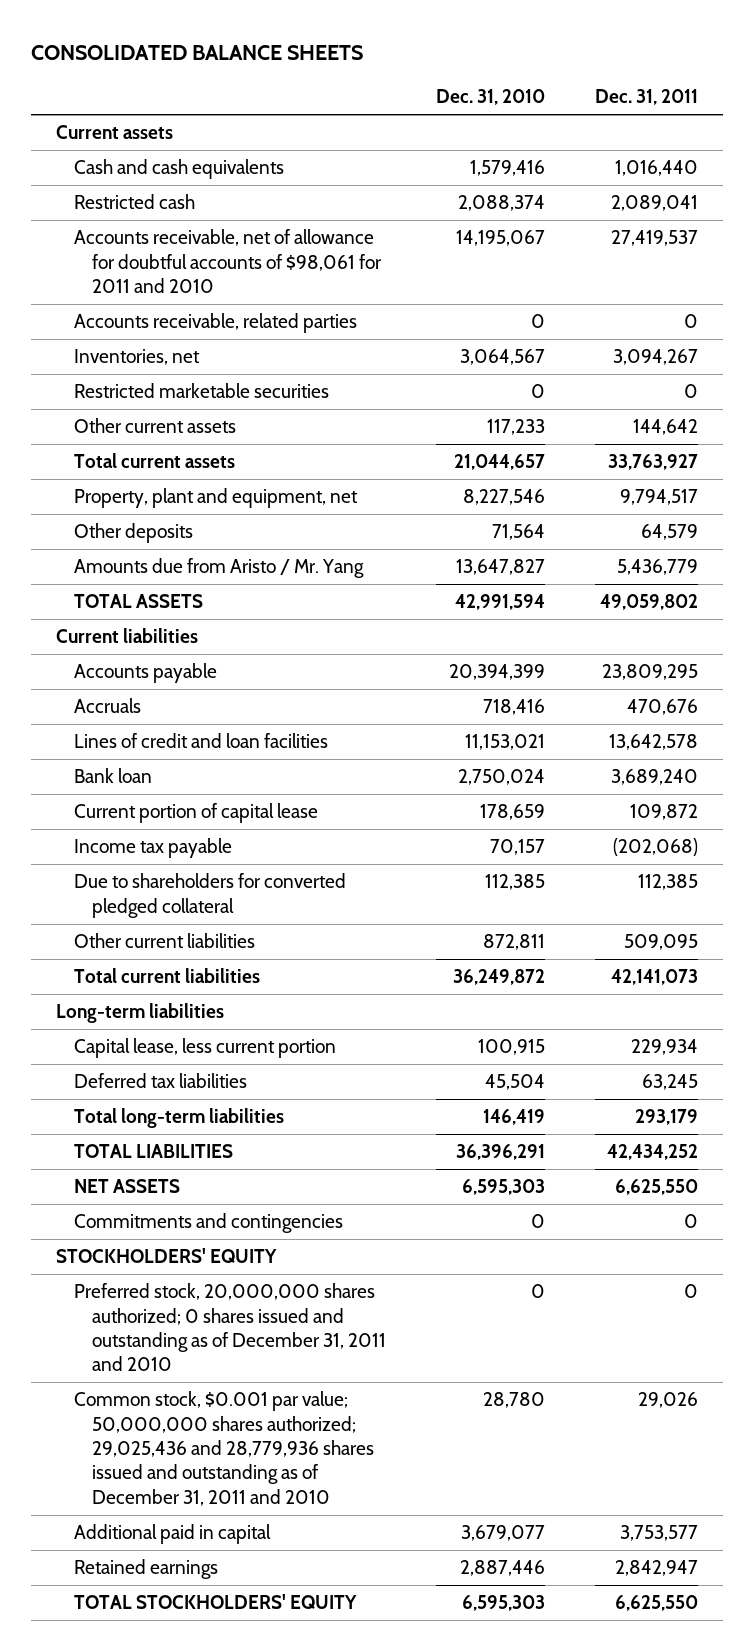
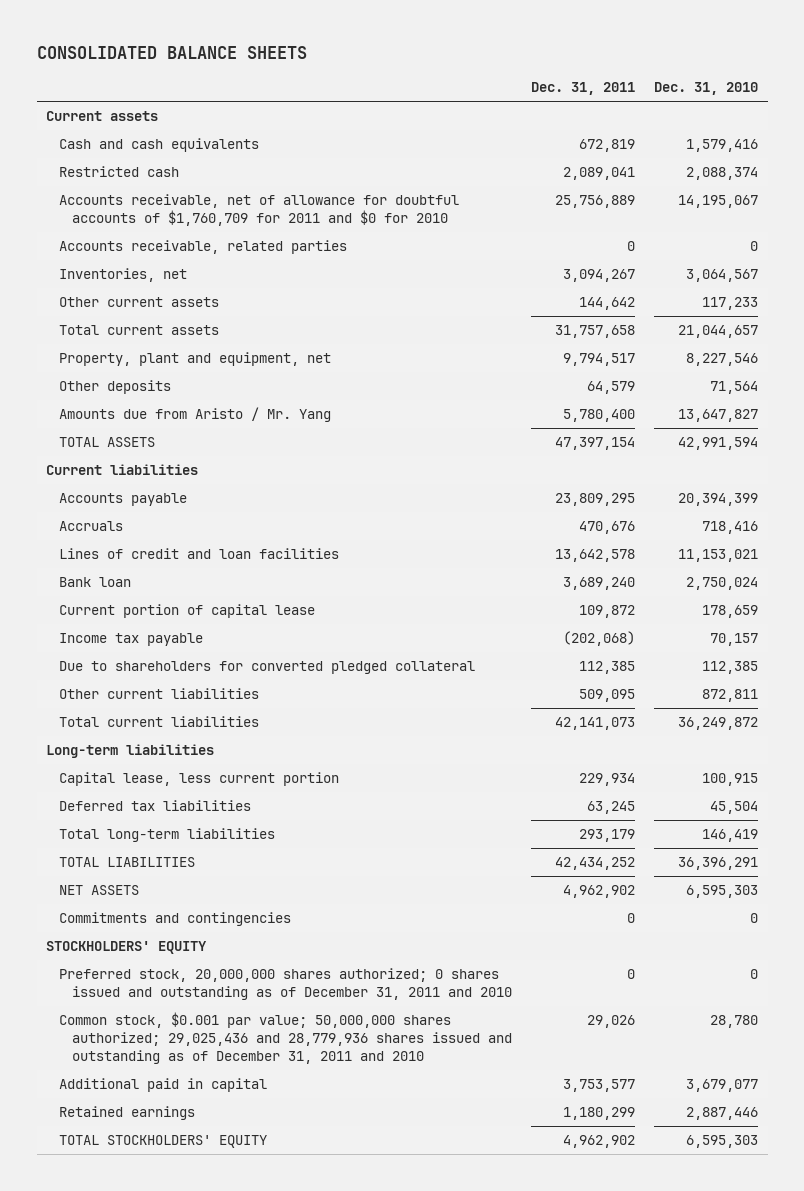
[614,160,698,177] 1,016,440 -> [578,139,635,153] 672,819
[73,229,382,293] Accounts receivable, net of allowance for doubtful accounts of $98,061 for 2011 and 2010 -> [58,194,459,227] Accounts receivable, net of allowance for doubtful accounts of $1,760,709 for 2011 and $0 for 2010
[610,230,698,247] 27,419,537 -> [554,195,635,209] 25,756,889
[73,383,329,399] Restricted marketable securities -> none
[607,454,698,471] 33,763,927 -> [554,325,635,339] 31,757,658
[616,559,698,576] 5,436,779 -> [562,409,635,423] 5,780,400
[599,594,698,611] 49,059,802 -> [554,437,635,451] 47,397,154
[614,1179,698,1196] 6,625,550 -> [562,885,635,899] 4,962,902
[614,1560,698,1577] 2,842,947 -> [562,1107,635,1121] 1,180,299
[614,1595,698,1612] 6,625,550 -> [562,1135,635,1149] 4,962,902

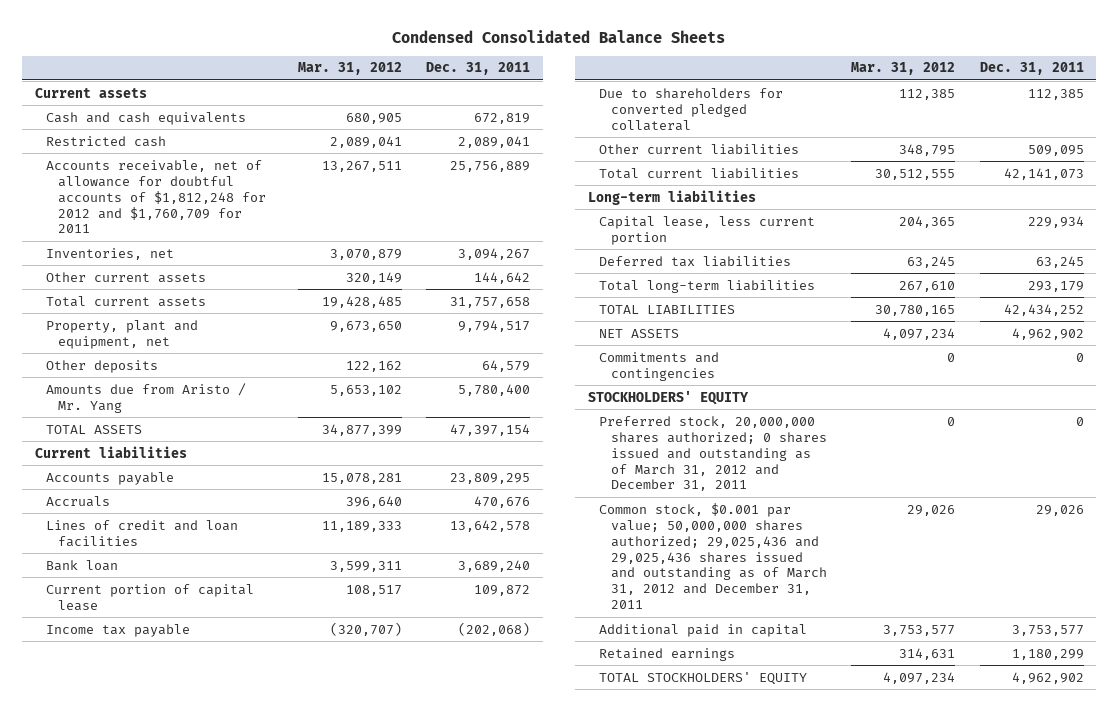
[36,45,307,59] CONSOLIDATED BALANCE SHEETS -> [392,29,726,43] Condensed Consolidated Balance Sheets
[654,82,759,96] Dec. 31, 2010 -> none
none -> [298,62,403,76] Mar. 31, 2012
[58,240,347,255] Accounts receivable, related parties -> none
[58,194,459,227] Accounts receivable, net of allowance for doubtful accounts of $1,760,709 for 2011 and $0 for 2010 -> [46,159,266,234] Accounts receivable, net of allowance for doubtful accounts of $1,812,248 for 2012 and $1,760,709 for 2011
[58,968,512,1001] Preferred stock, 20,000,000 shares authorized; 0 shares issued and outstanding as of December 31, 2011 and 2010 -> [599,415,827,492] Preferred stock, 20,000,000 shares authorized; 0 shares issued and outstanding as of March 31, 2012 and December 31, 2011
[58,1012,512,1065] Common stock, $0.001 par value; 50,000,000 shares authorized; 29,025,436 and 28,779,936 shares issued and outstanding as of December 31, 2011 and 2010 -> [599,502,827,610] Common stock, $0.001 par value; 50,000,000 shares authorized; 29,025,436 and 29,025,436 shares issued and outstanding as of March 31, 2012 and December 31, 2011

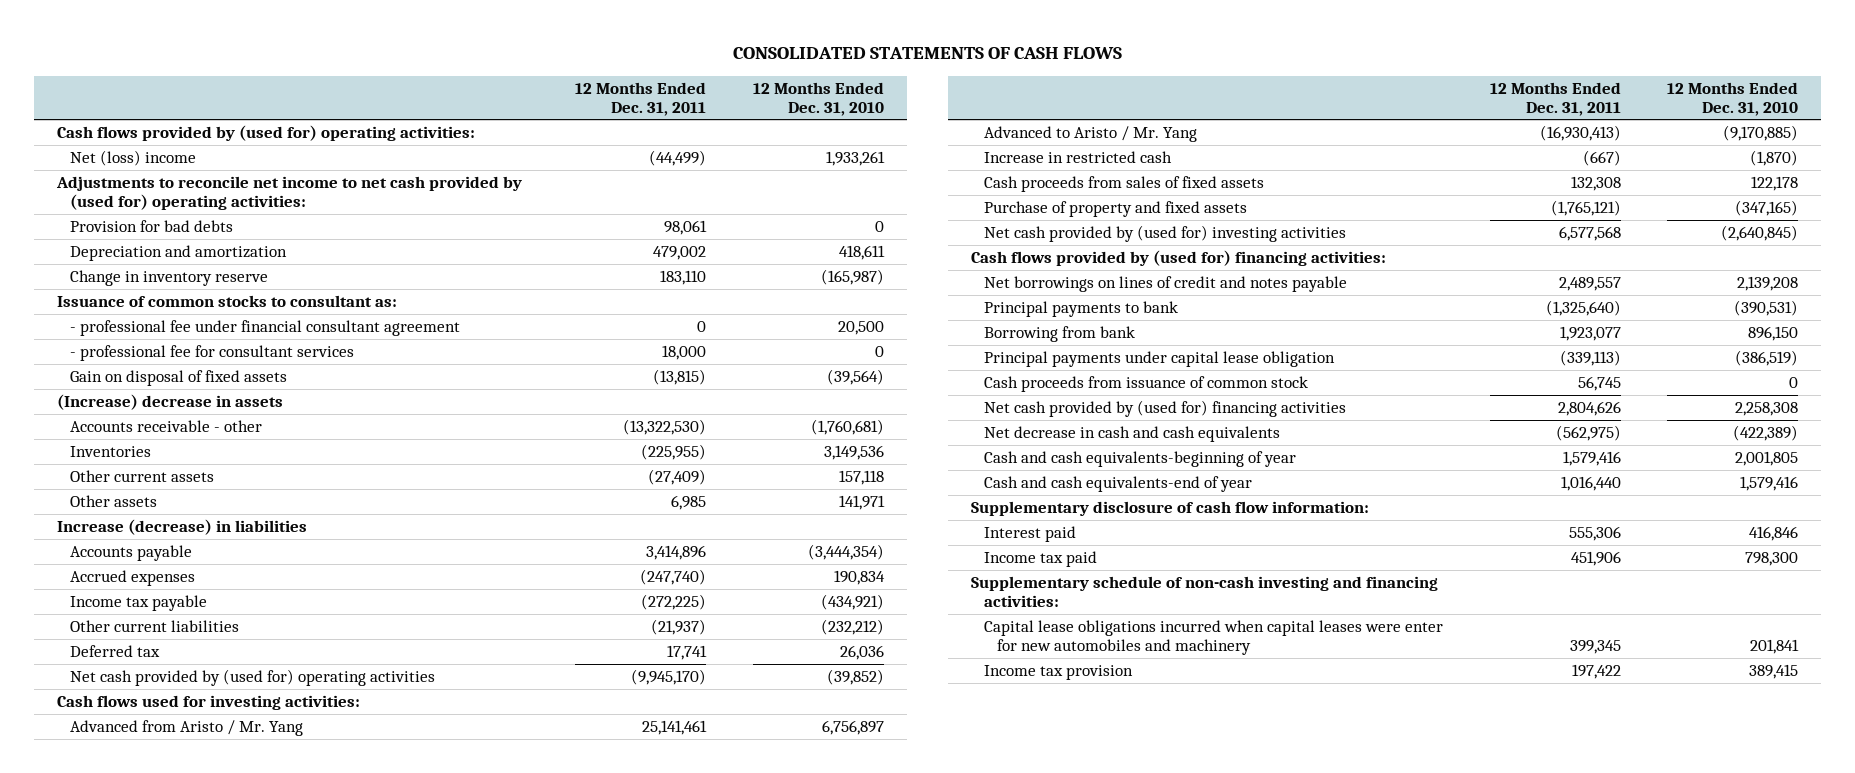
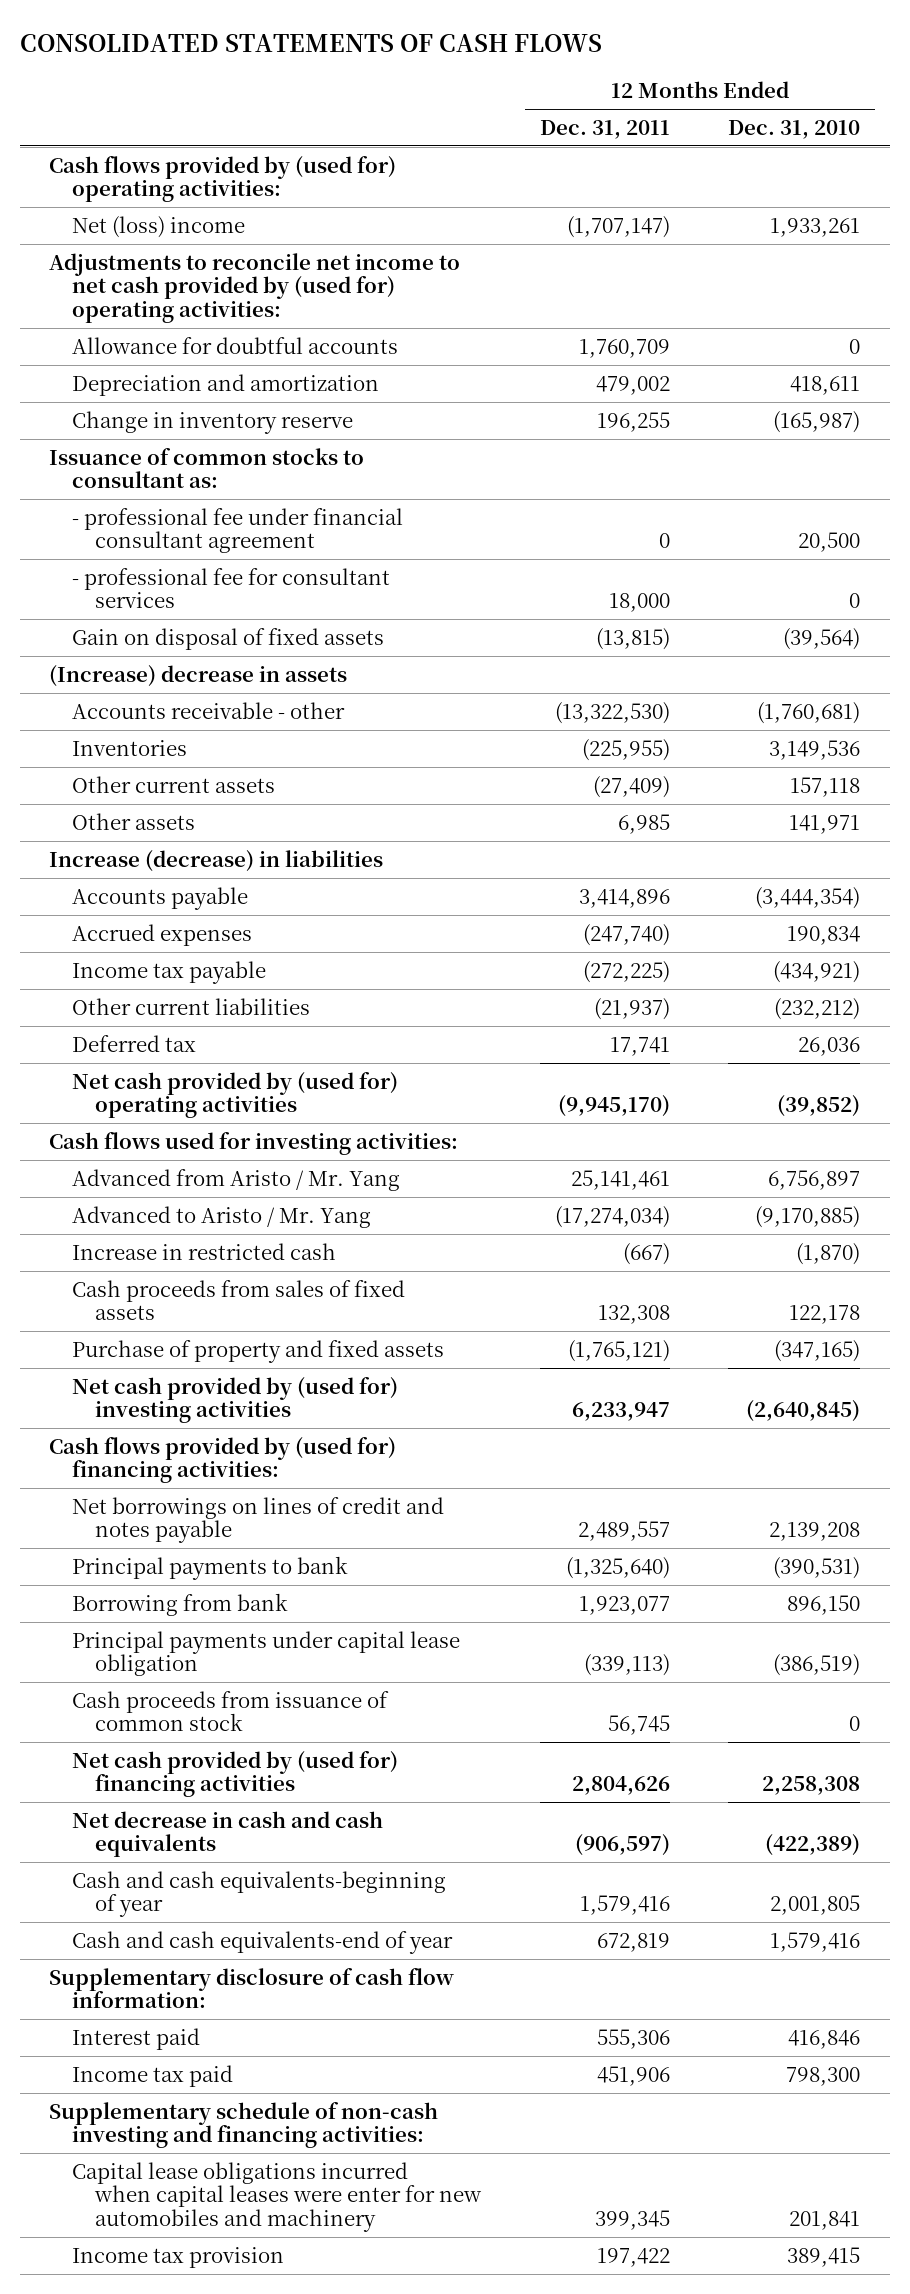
[649,149,707,166] (44,499) -> [566,215,670,238] (1,707,147)
[69,219,233,232] Provision for bad debts -> none
none -> [72,336,399,354] Allowance for doubtful accounts
[660,269,707,285] 183,110 -> [596,411,670,432] 196,255
[1539,124,1621,141] (16,930,413) -> [554,1205,670,1228] (17,274,034)
[1558,225,1621,241] 6,577,568 -> [571,1402,670,1422] 6,233,947
[1555,424,1621,441] (562,975) -> [574,1834,670,1857] (906,597)
[1560,475,1621,491] 1,016,440 -> [596,1932,670,1952] 672,819

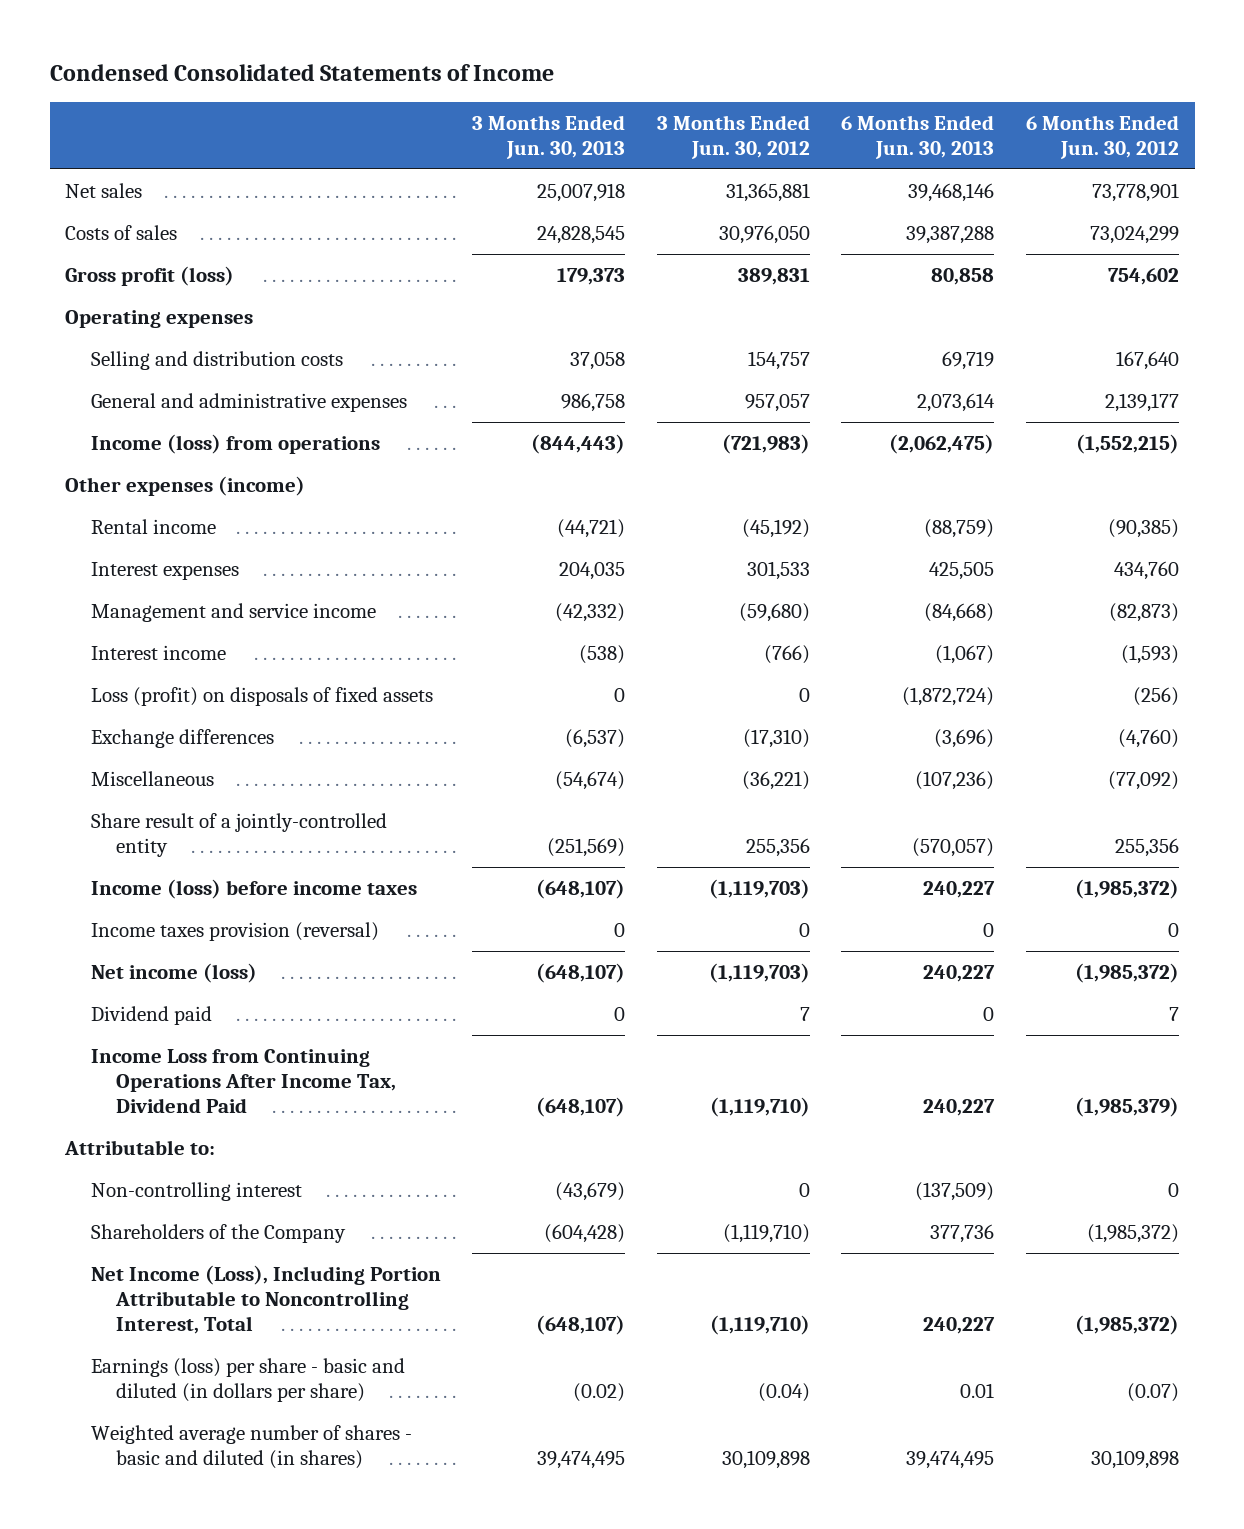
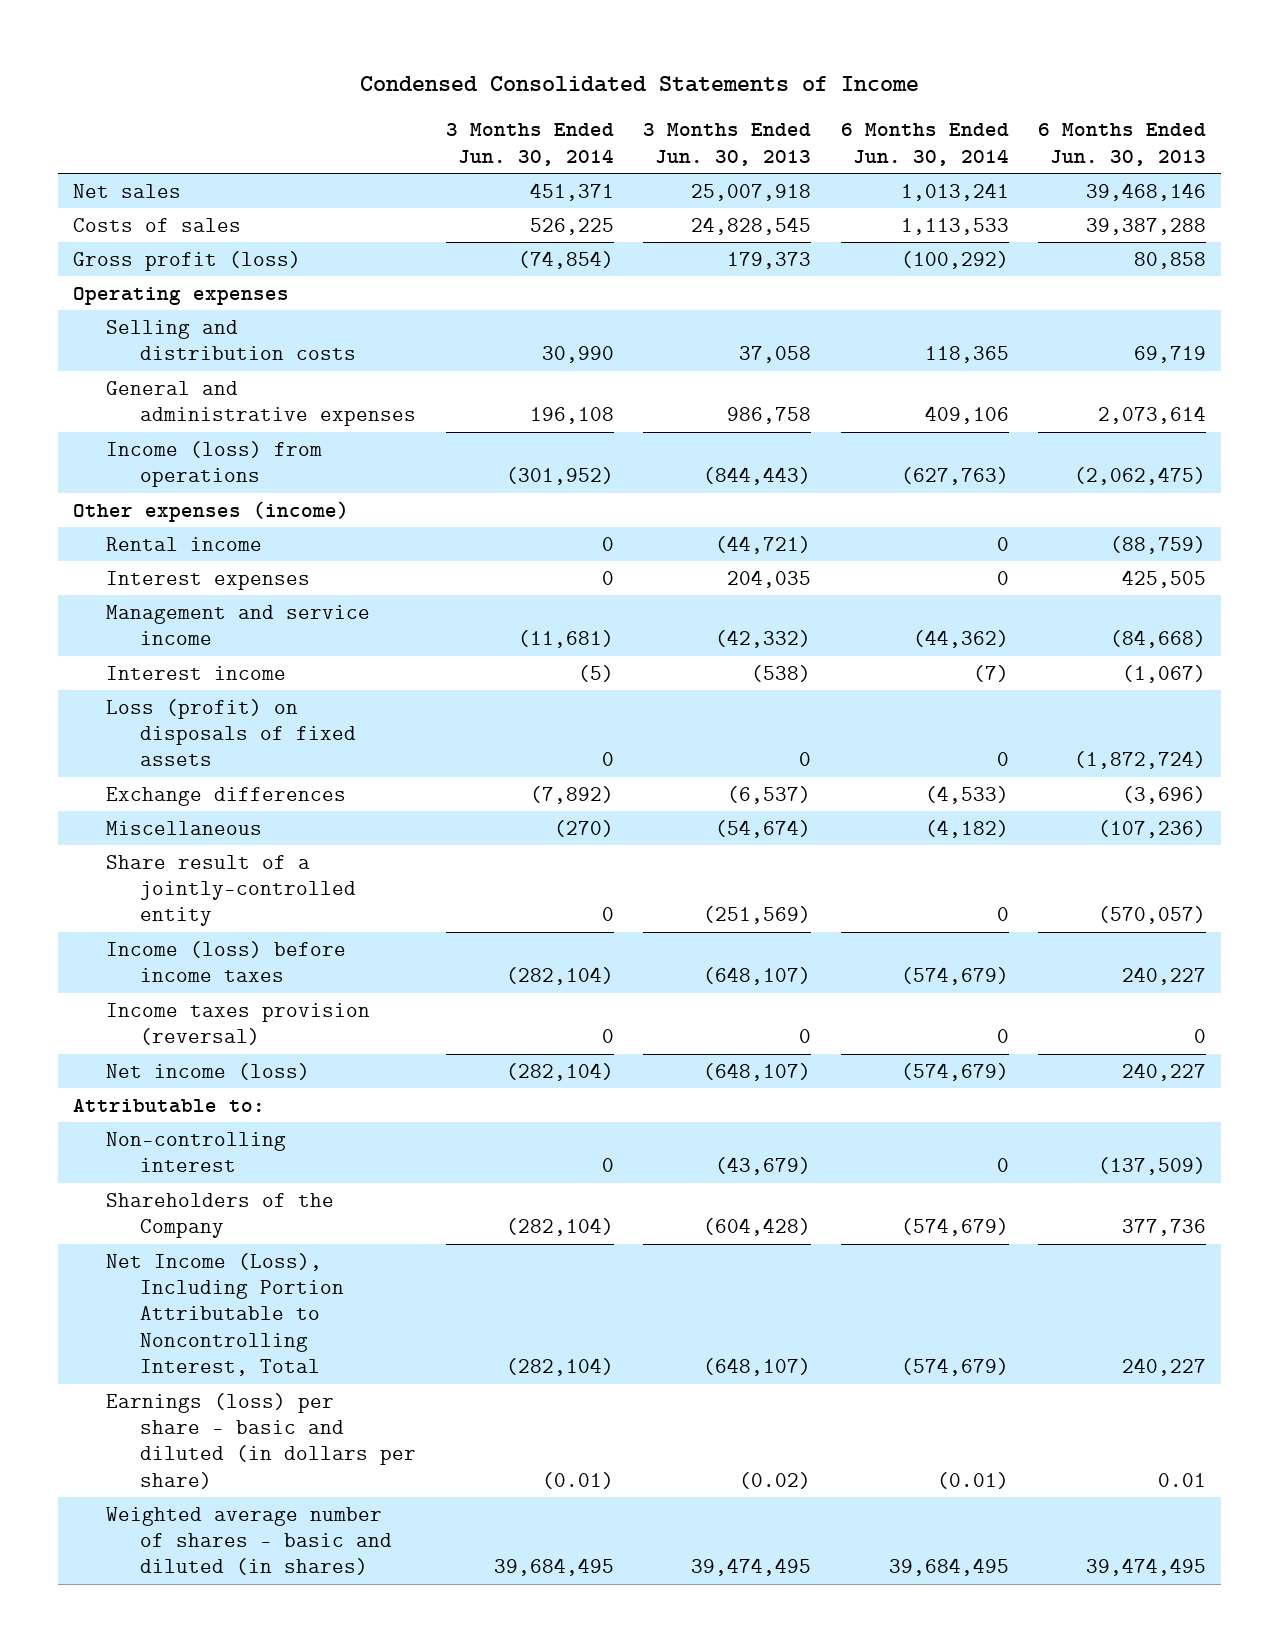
[656,114,810,159] 3 Months Ended Jun. 30, 2012 -> none
[1026,114,1180,159] 6 Months Ended Jun. 30, 2012 -> none
none -> [445,123,614,166] 3 Months Ended Jun. 30, 2014
none -> [840,123,1009,166] 6 Months Ended Jun. 30, 2014
[90,1005,212,1025] Dividend paid -> none
[90,1048,396,1114] Income Loss from Continuing Operations After Income Tax, Dividend Paid -> none

